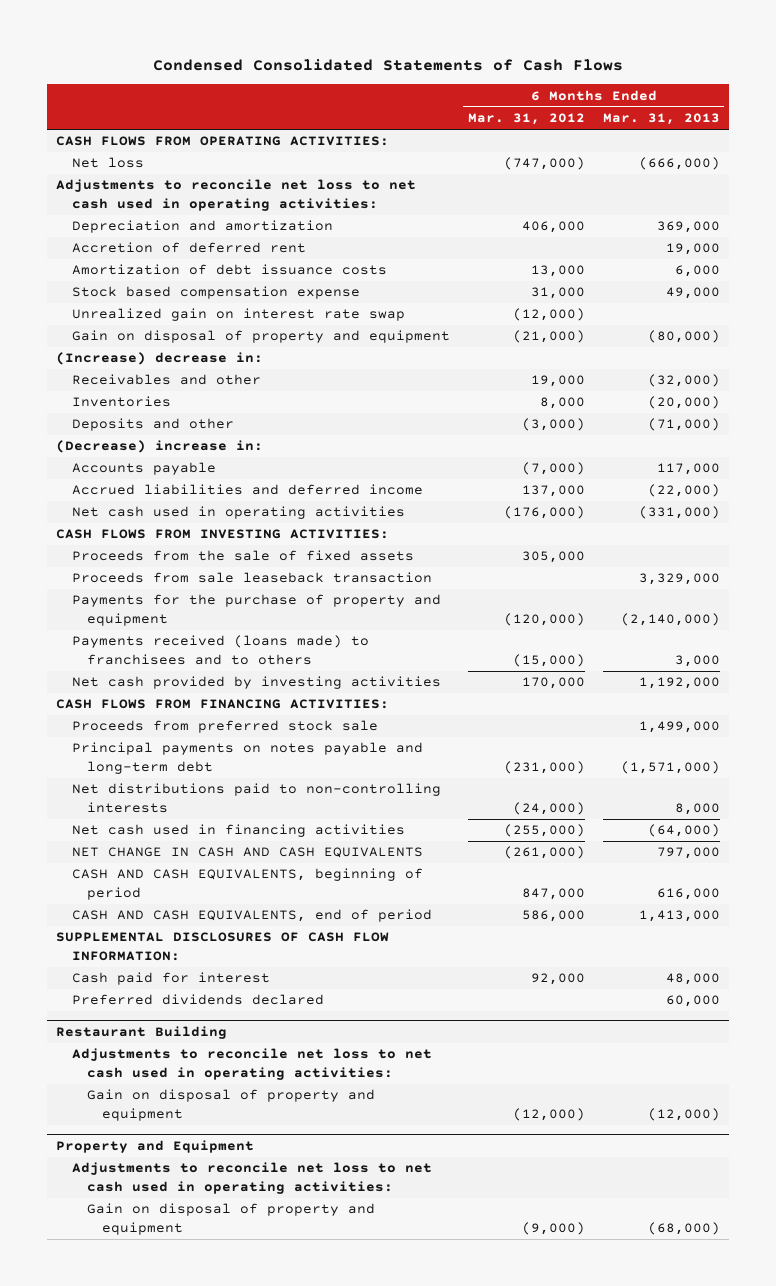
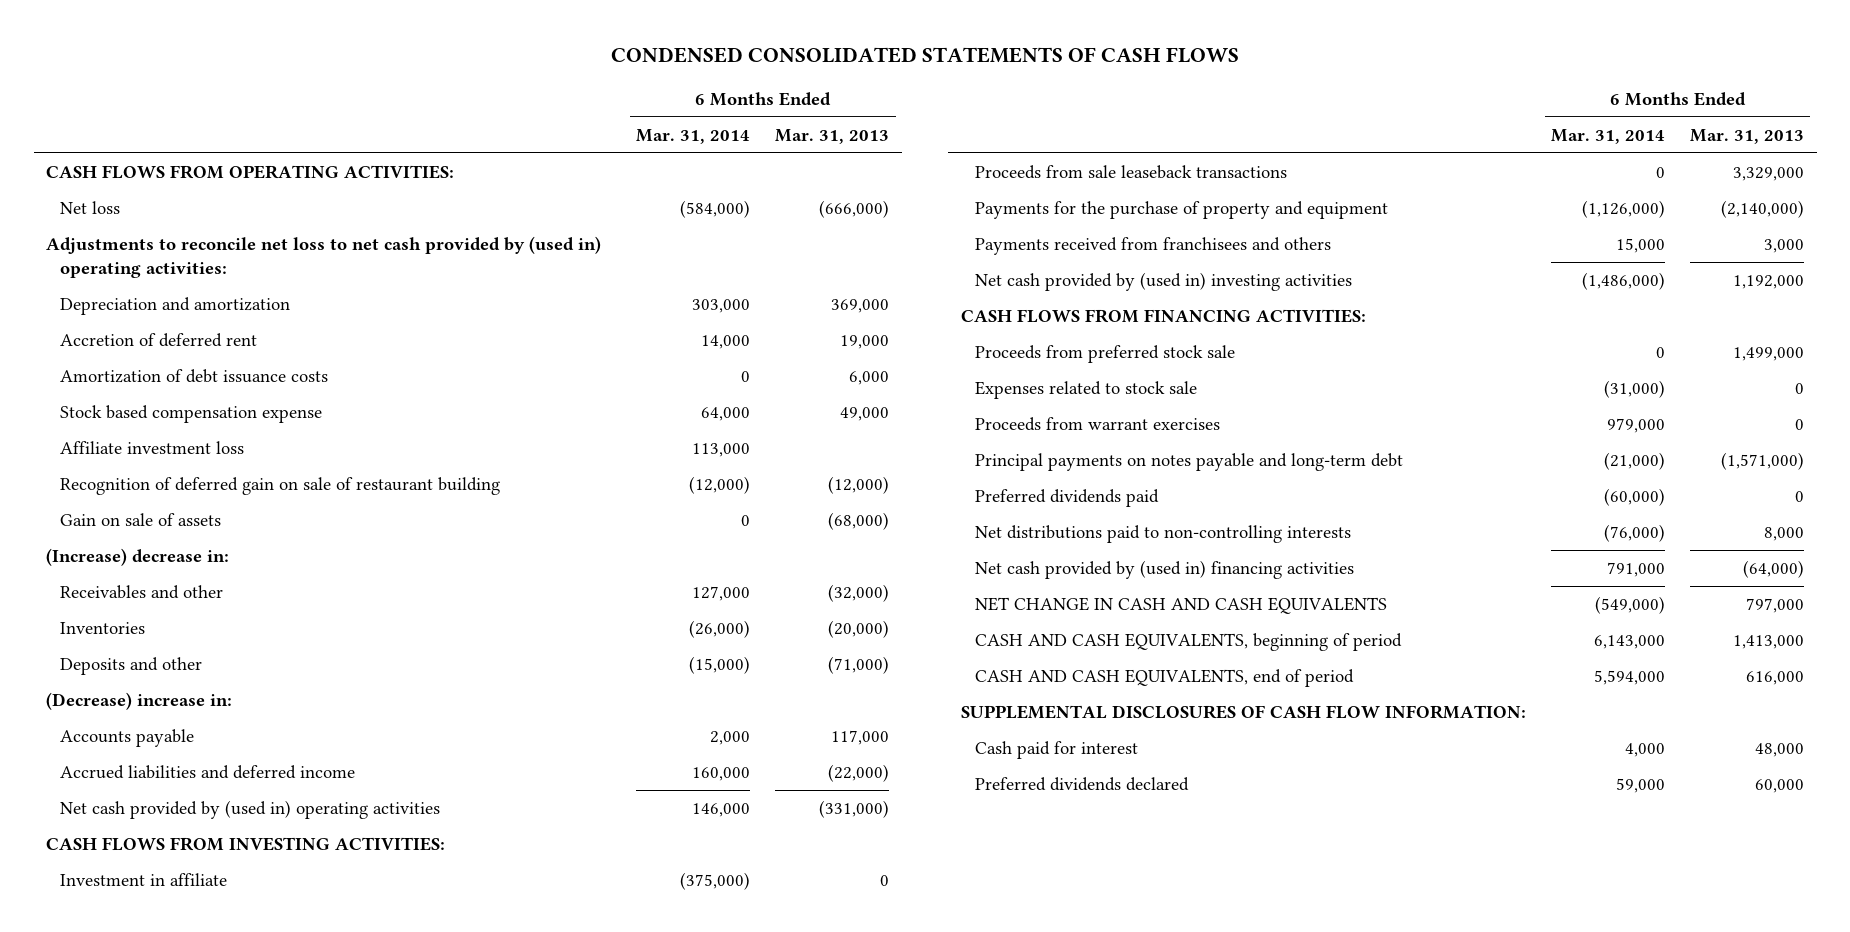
[153,58,624,71] Condensed Consolidated Statements of Cash Flows -> [611,47,1240,64] CONDENSED CONSOLIDATED STATEMENTS OF CASH FLOWS
[467,113,585,126] Mar. 31, 2012 -> none
none -> [636,129,751,145] Mar. 31, 2014
[56,179,417,212] Adjustments to reconcile net loss to net cash used in operating activities: -> [46,236,602,278] Adjustments to reconcile net loss to net cash provided by (used in) operating activities:
[71,308,405,322] Unrealized gain on interest rate swap -> none
none -> [59,441,244,455] Affiliate investment loss
[71,330,450,344] Gain on disposal of property and equipment -> [59,477,500,496] Recognition of deferred gain on sale of restaurant building
[647,330,720,344] (80,000) -> [828,476,890,495] (12,000)
none -> [59,513,221,527] Gain on sale of assets
[71,506,405,520] Net cash used in operating activities -> [59,800,440,820] Net cash provided by (used in) operating activities
[71,550,414,562] Proceeds from the sale of fixed assets -> none
none -> [59,873,227,887] Investment in affiliate
[71,572,432,584] Proceeds from sale leaseback transaction -> [974,165,1287,180] Proceeds from sale leaseback transactions
[71,635,369,666] Payments received (loans made) to franchisees and to others -> [974,237,1331,256] Payments received from franchisees and others
[71,676,441,690] Net cash provided by investing activities -> [974,272,1352,292] Net cash provided by (used in) investing activities
none -> [974,381,1197,400] Expenses related to stock sale
none -> [974,417,1220,432] Proceeds from warrant exercises
none -> [974,489,1159,508] Preferred dividends paid
[71,824,405,838] Net cash used in financing activities -> [974,560,1354,580] Net cash provided by (used in) financing activities
[656,888,720,901] 616,000 -> [1733,635,1805,650] 1,413,000
[638,910,720,923] 1,413,000 -> [1746,671,1805,686] 616,000
[56,1025,228,1039] Restaurant Building -> none
[71,1048,432,1081] Adjustments to reconcile net loss to net cash used in operating activities: -> none
[86,1089,375,1122] Gain on disposal of property and equipment -> none
[56,1139,255,1153] Property and Equipment -> none
[71,1162,432,1195] Adjustments to reconcile net loss to net cash used in operating activities: -> none
[86,1203,375,1236] Gain on disposal of property and equipment -> none

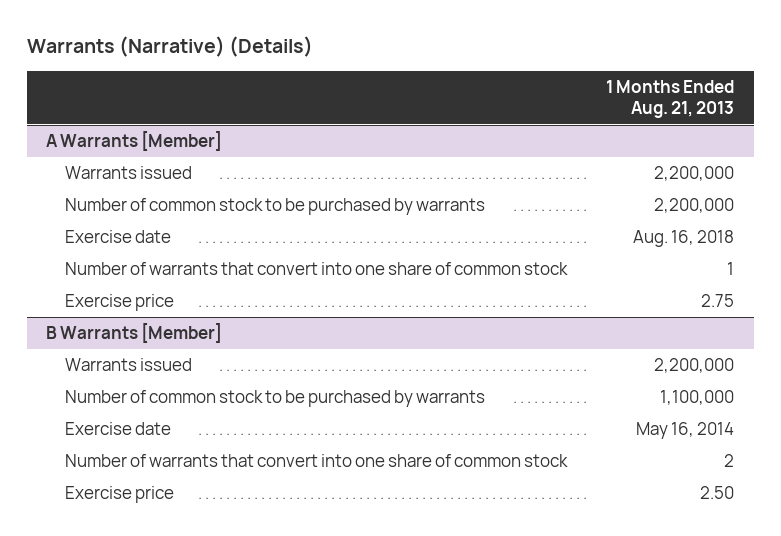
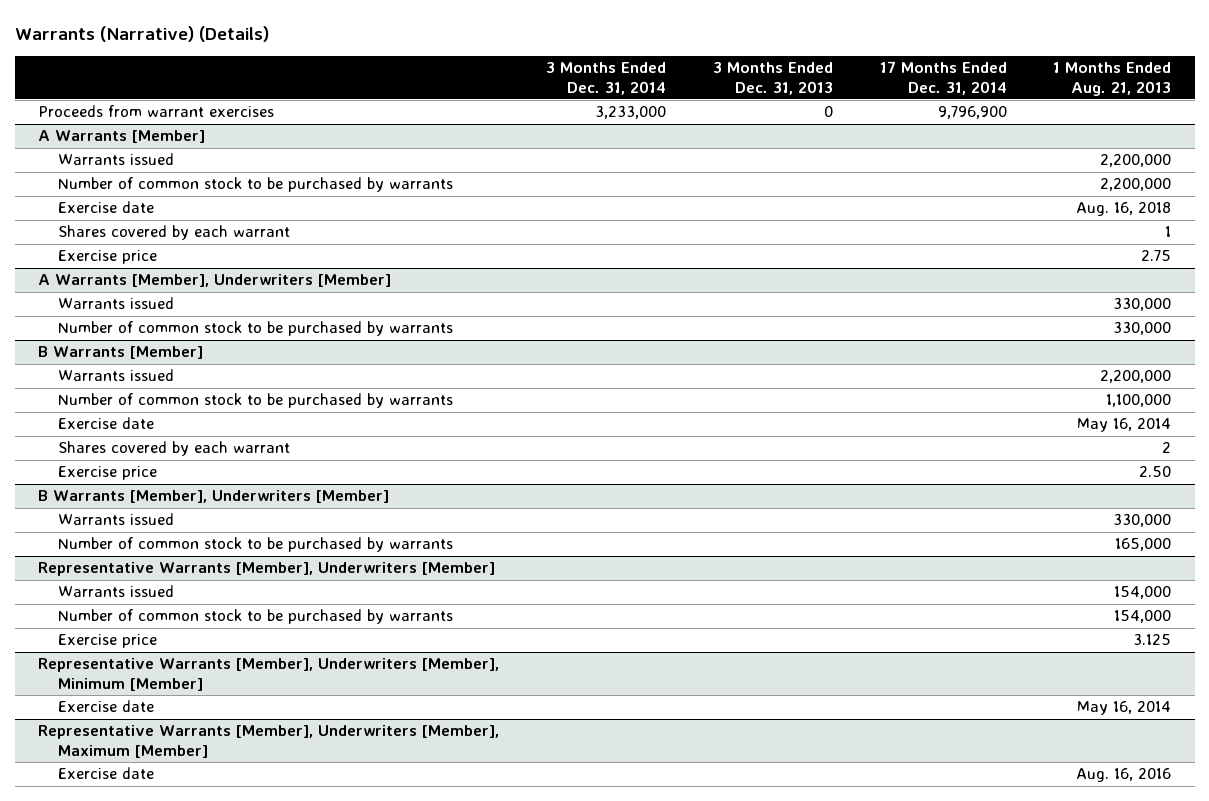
none -> [545,62,666,95] 3 Months Ended Dec. 31, 2014
none -> [712,62,833,95] 3 Months Ended Dec. 31, 2013
none -> [879,61,1007,95] 17 Months Ended Dec. 31, 2014
none -> [37,105,274,118] Proceeds from warrant exercises
[64,262,568,276] Number of warrants that convert into one share of common stock -> [58,225,291,241] Shares covered by each warrant
none -> [37,274,391,288] A Warrants [Member], Underwriters [Member]
none -> [58,297,175,310] Warrants issued
none -> [58,321,454,337] Number of common stock to be purchased by warrants
[64,454,568,468] Number of warrants that convert into one share of common stock -> [58,441,291,457] Shares covered by each warrant
none -> [37,490,389,504] B Warrants [Member], Underwriters [Member]
none -> [58,513,175,526] Warrants issued
none -> [58,537,454,553] Number of common stock to be purchased by warrants
none -> [37,562,495,577] Representative Warrants [Member], Underwriters [Member]
none -> [58,585,175,598] Warrants issued
none -> [58,609,454,625] Number of common stock to be purchased by warrants
none -> [58,634,158,649] Exercise price
none -> [37,658,499,691] Representative Warrants [Member], Underwriters [Member], Minimum [Member]
none -> [58,700,155,713] Exercise date
none -> [37,725,499,758] Representative Warrants [Member], Underwriters [Member], Maximum [Member]
none -> [58,767,155,780] Exercise date

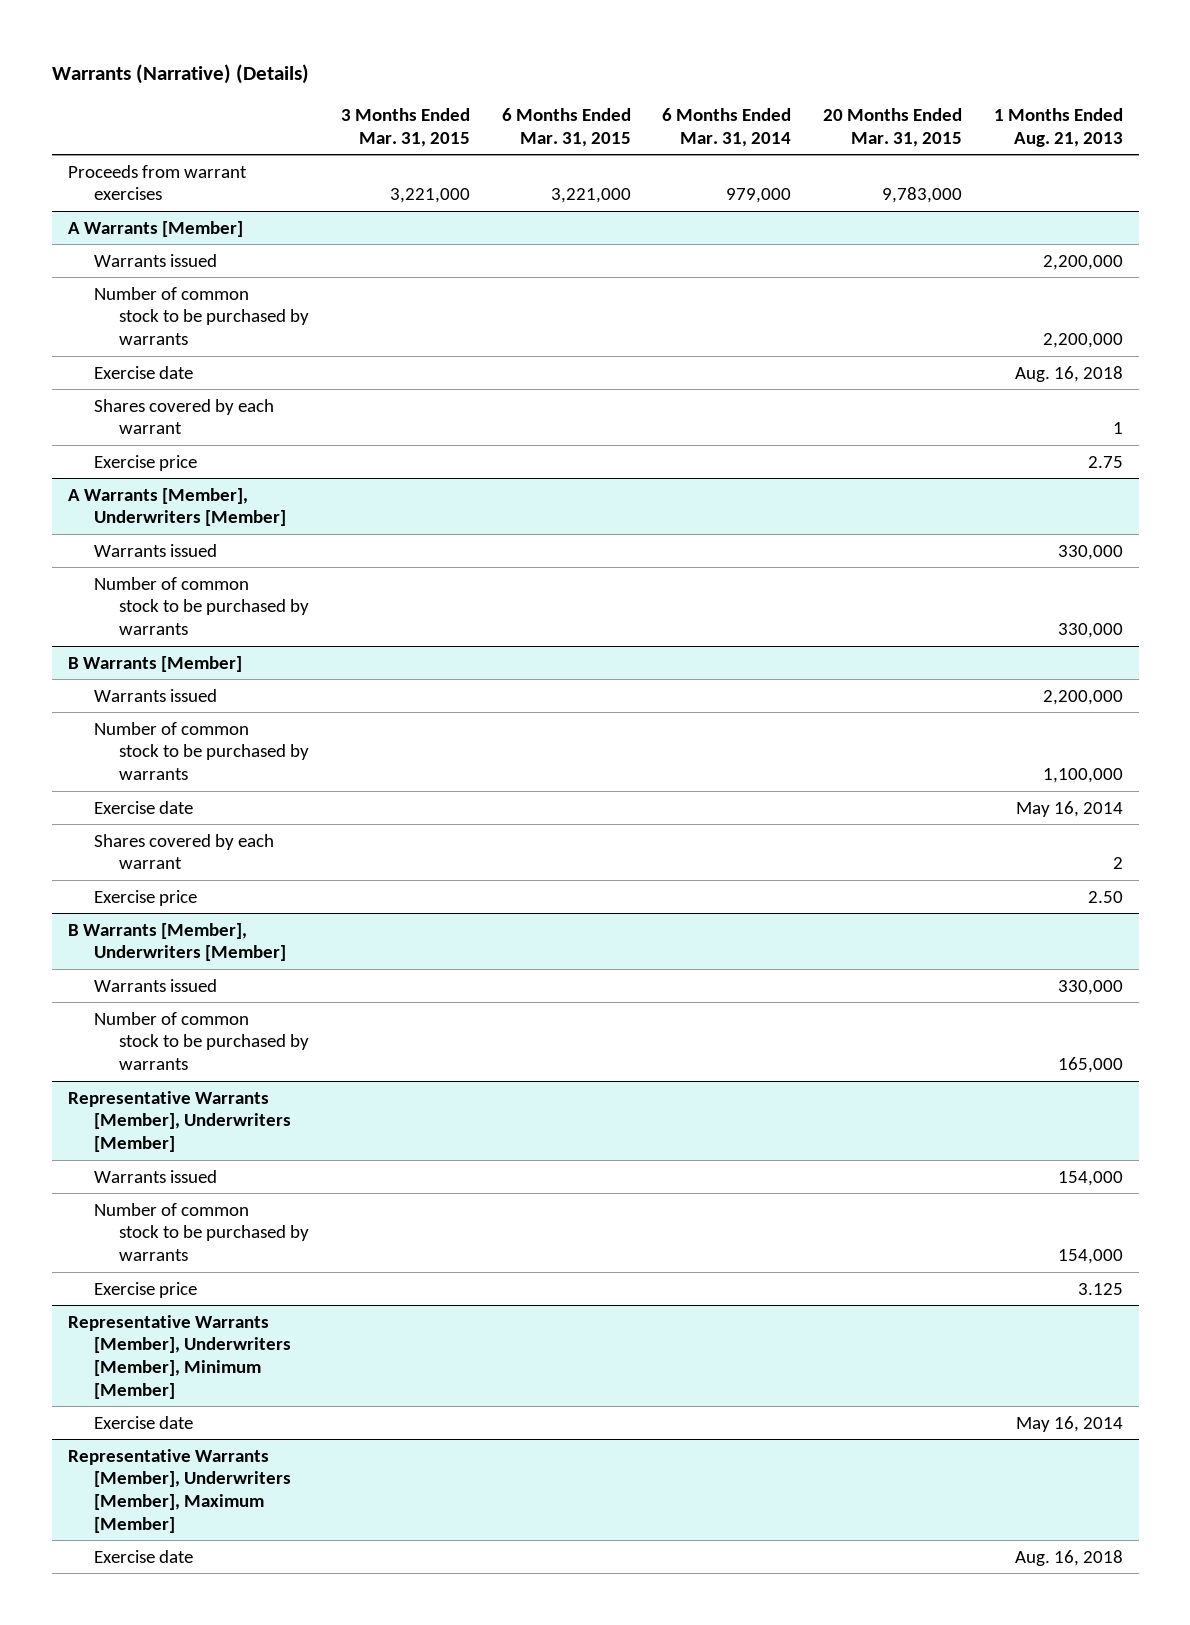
[545,62,666,95] 3 Months Ended Dec. 31, 2014 -> none
[712,62,833,95] 3 Months Ended Dec. 31, 2013 -> none
[879,61,1007,95] 17 Months Ended Dec. 31, 2014 -> none
none -> [341,107,471,147] 3 Months Ended Mar. 31, 2015
none -> [501,107,631,147] 6 Months Ended Mar. 31, 2015
none -> [662,107,792,147] 6 Months Ended Mar. 31, 2014
none -> [823,107,963,147] 20 Months Ended Mar. 31, 2015
[1076,768,1172,783] Aug. 16, 2016 -> [1014,1549,1123,1566] Aug. 16, 2018

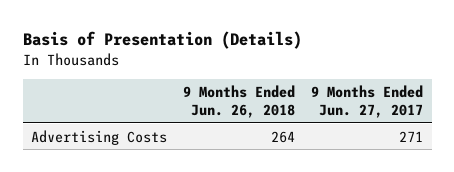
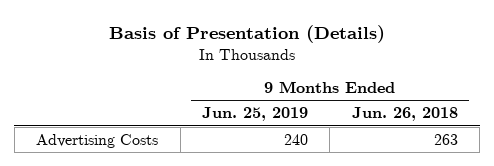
[311,84,424,119] 9 Months Ended Jun. 27, 2017 -> none
none -> [202,107,309,122] Jun. 25, 2019
[271,130,296,143] 264 -> [433,134,458,146] 263

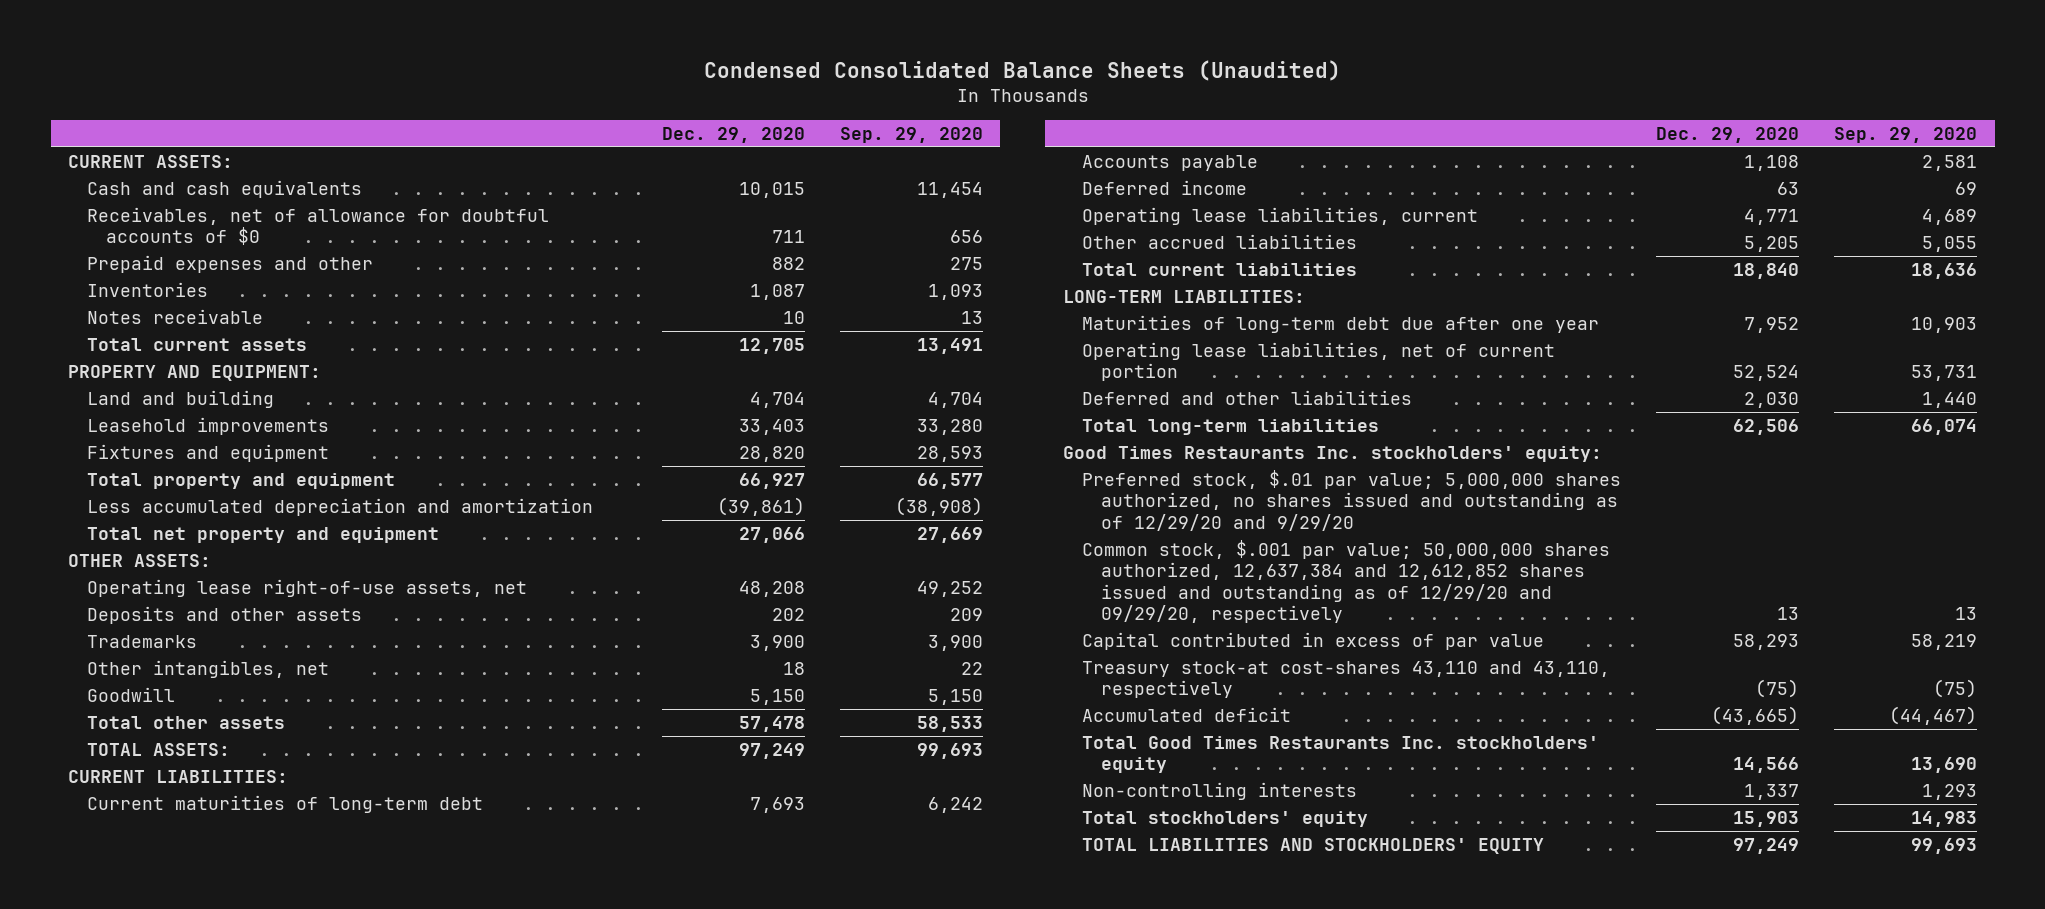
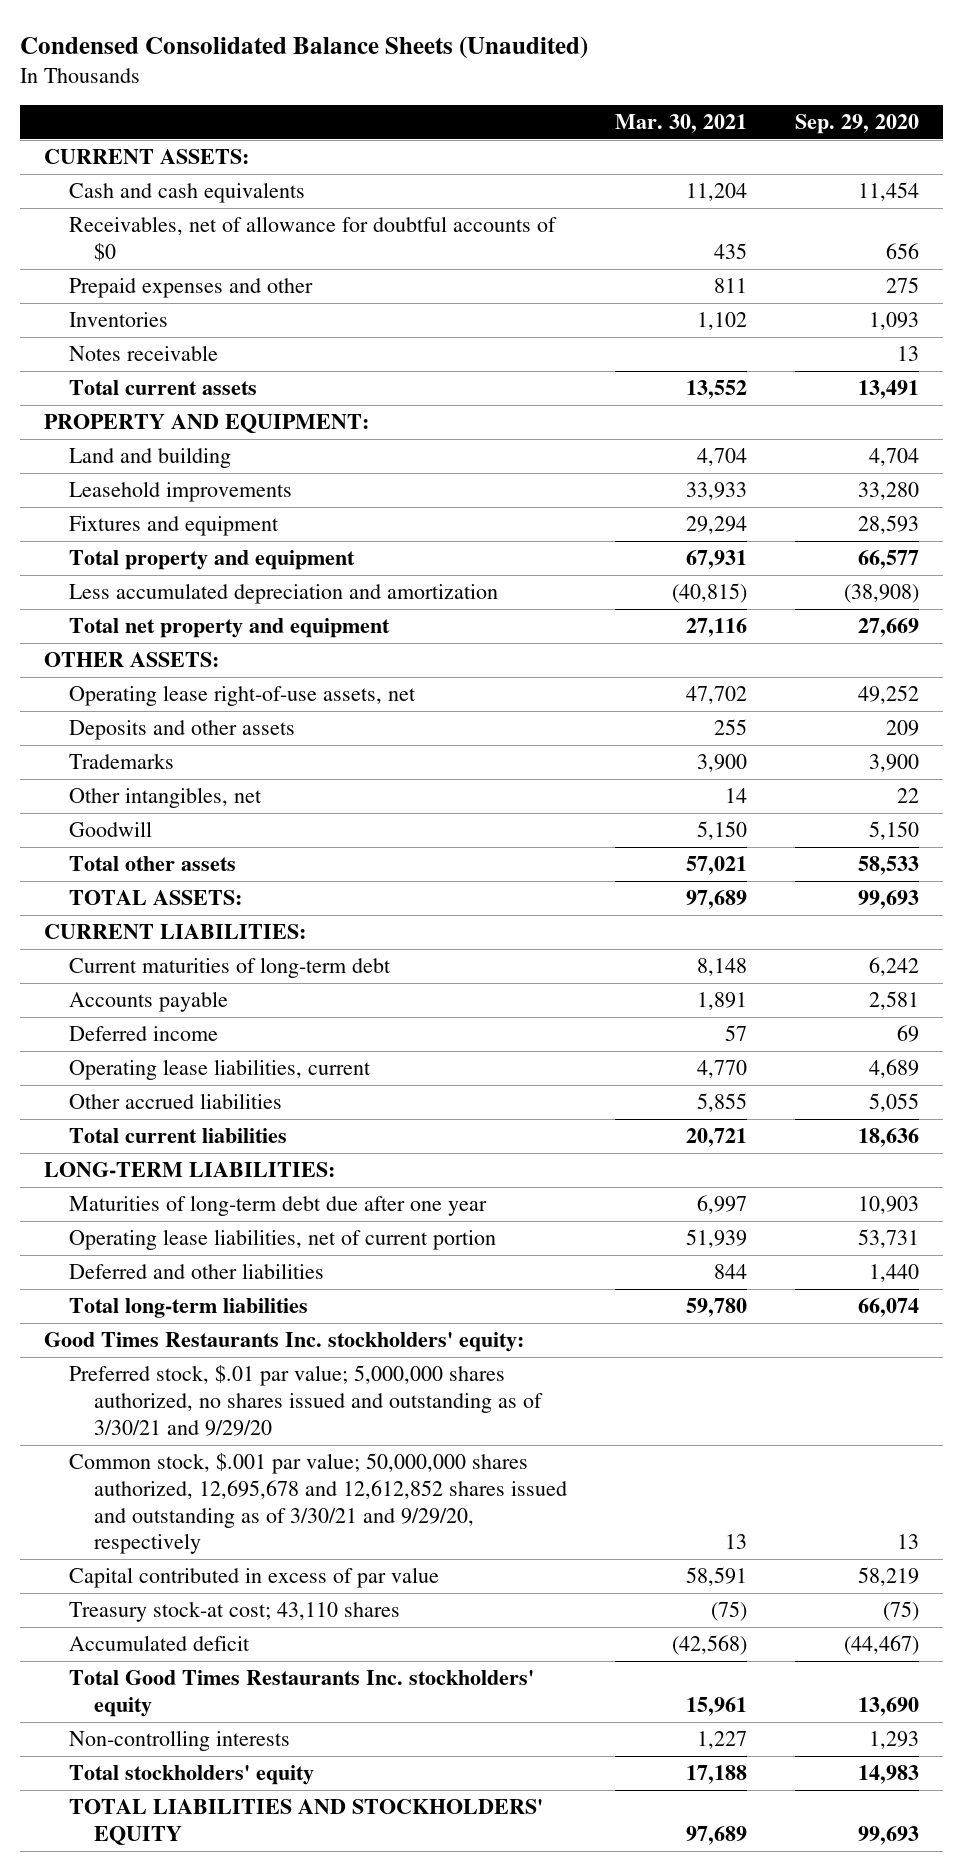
[661,126,805,143] Dec. 29, 2020 -> none
none -> [614,113,747,133] Mar. 30, 2021
[1081,469,1621,531] Preferred stock, $.01 par value; 5,000,000 shares authorized, no shares issued and outstanding as of 12/29/20 and 9/29/20 -> [68,1365,543,1436] Preferred stock, $.01 par value; 5,000,000 shares authorized, no shares issued and outstanding as of 3/30/21 and 9/29/20
[1081,539,1610,623] Common stock, $.001 par value; 50,000,000 shares authorized, 12,637,384 and 12,612,852 shares issued and outstanding as of 12/29/20 and 09/29/20, respectively -> [68,1453,567,1555] Common stock, $.001 par value; 50,000,000 shares authorized, 12,695,678 and 12,612,852 shares issued and outstanding as of 3/30/21 and 9/29/20, respectively
[1081,660,1610,699] Treasury stock-at cost-shares 43,110 and 43,110, respectively -> [68,1601,400,1623] Treasury stock-at cost; 43,110 shares

